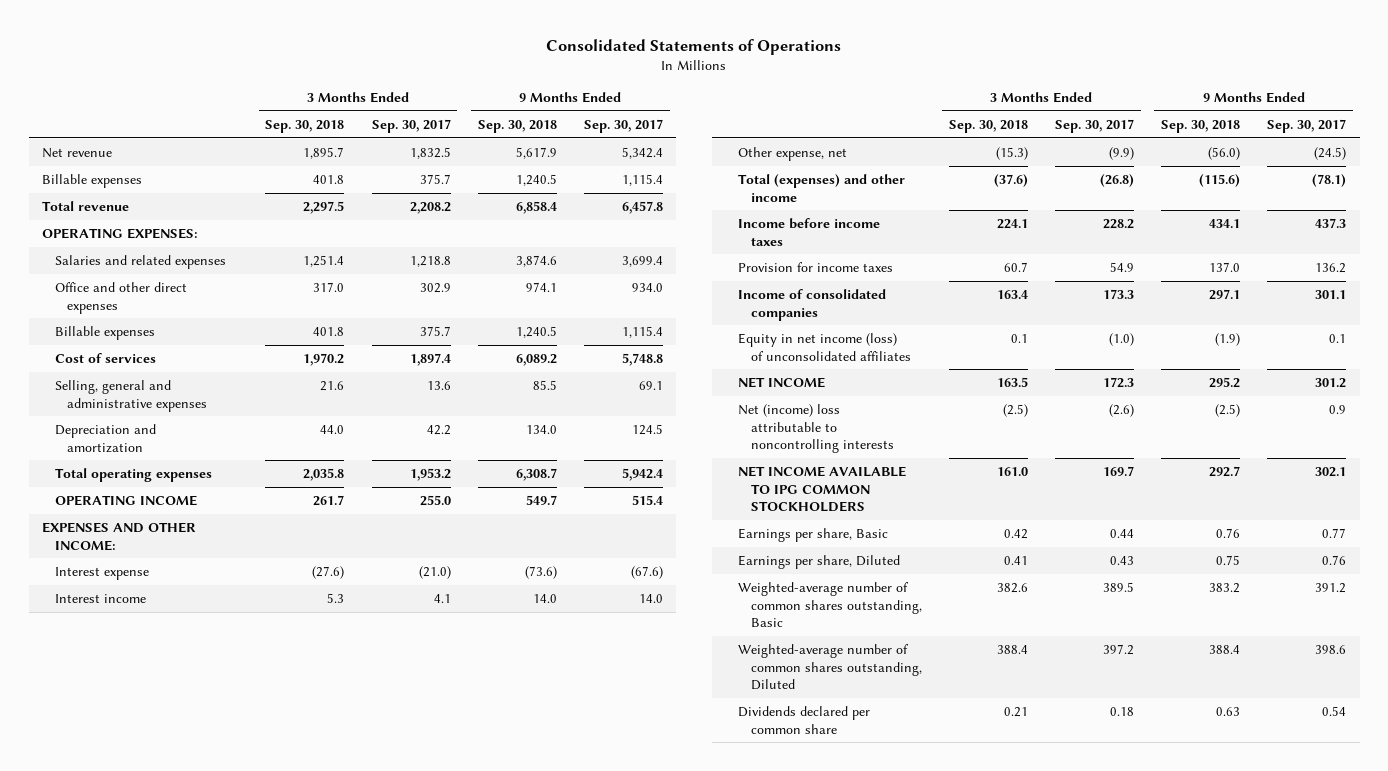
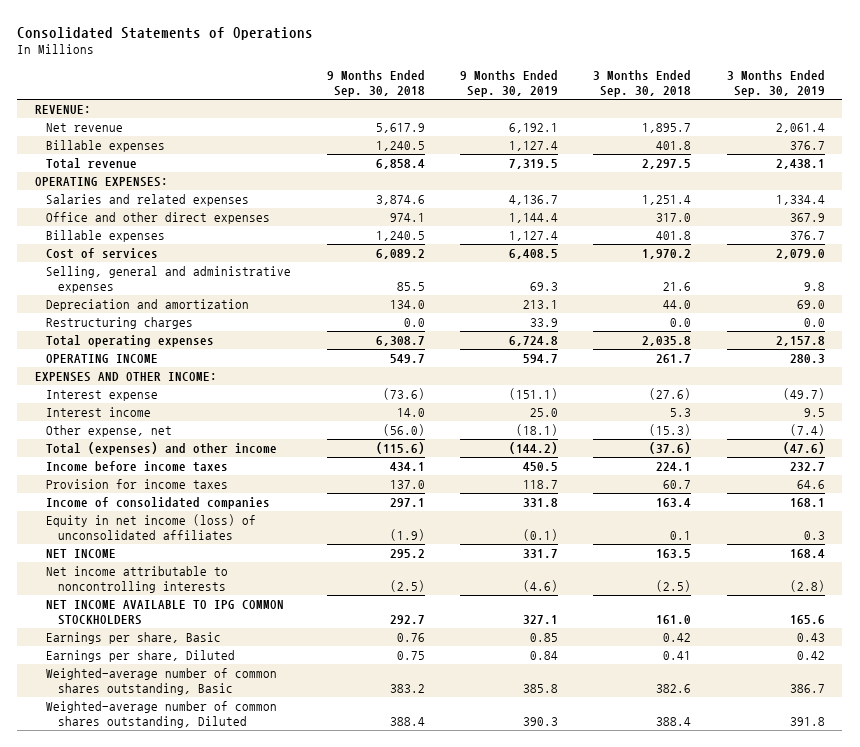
[371,118,451,133] Sep. 30, 2017 -> none
[583,118,663,133] Sep. 30, 2017 -> none
none -> [459,70,558,97] 9 Months Ended Sep. 30, 2019
none -> [726,70,825,97] 3 Months Ended Sep. 30, 2019
none -> [34,105,91,115] REVENUE:
none -> [46,317,194,330] Restructuring charges
[737,404,894,454] Net (income) loss attributable to noncontrolling interests -> [46,566,229,593] Net income attributable to noncontrolling interests
[737,706,870,734] Dividends declared per common share -> none

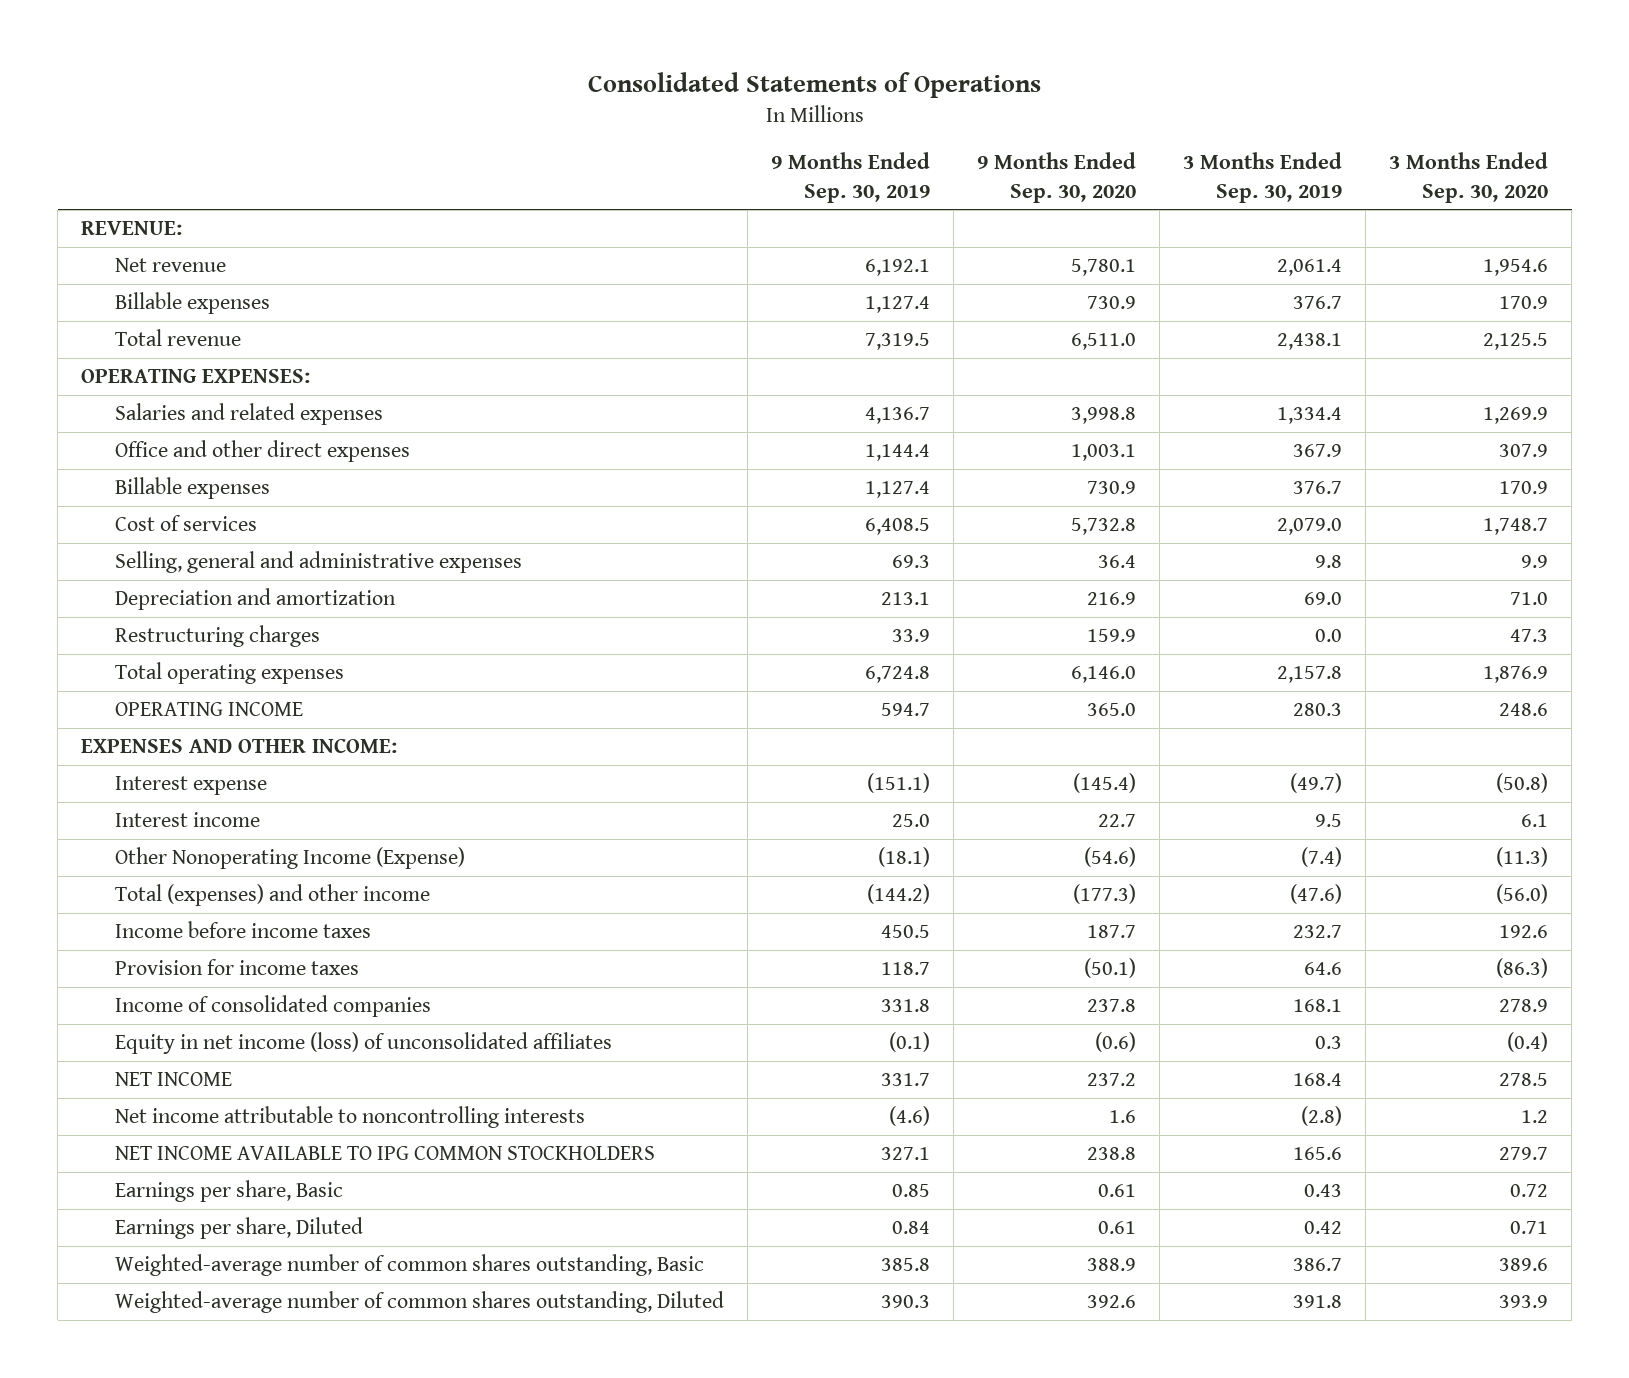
[326,70,425,97] 9 Months Ended Sep. 30, 2018 -> none
[593,70,692,97] 3 Months Ended Sep. 30, 2018 -> none
none -> [976,152,1136,203] 9 Months Ended Sep. 30, 2020
none -> [1389,152,1549,203] 3 Months Ended Sep. 30, 2020
[46,425,173,438] Other expense, net -> [114,847,465,870] Other Nonoperating Income (Expense)

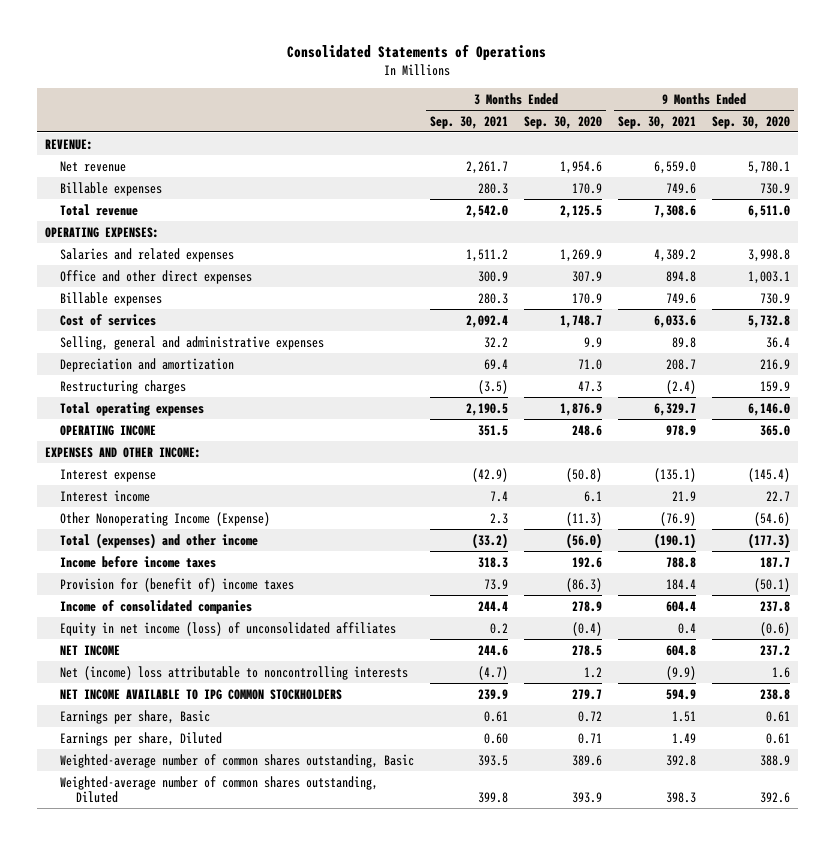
[770,152,930,203] 9 Months Ended Sep. 30, 2019 -> none
[1182,152,1342,203] 3 Months Ended Sep. 30, 2019 -> none
none -> [430,115,509,129] Sep. 30, 2021
none -> [618,115,697,129] Sep. 30, 2021
[114,959,359,976] Provision for income taxes -> [60,577,295,592] Provision for (benefit of) income taxes
[114,1106,585,1129] Net income attributable to noncontrolling interests -> [60,665,409,680] Net (income) loss attributable to noncontrolling interests

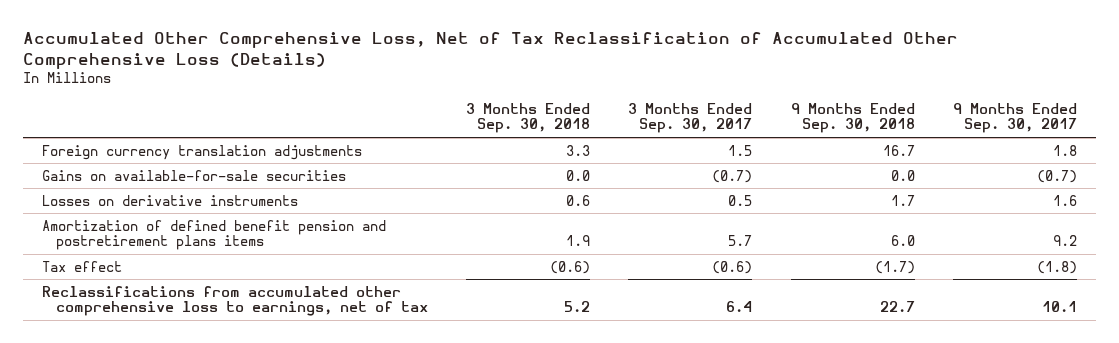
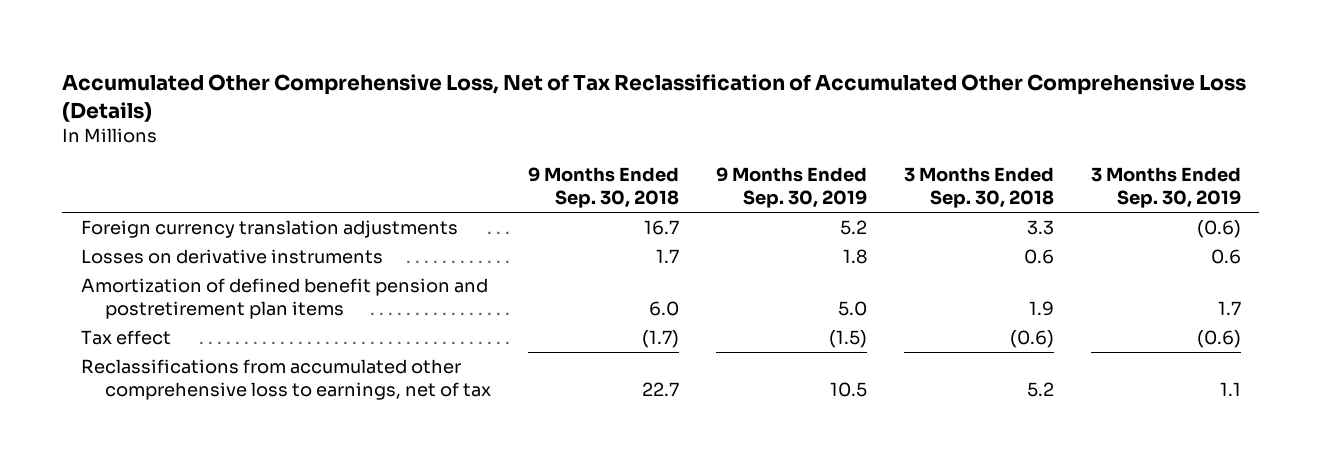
[628,102,753,134] 3 Months Ended Sep. 30, 2017 -> none
[952,102,1077,134] 9 Months Ended Sep. 30, 2017 -> none
none -> [716,167,868,209] 9 Months Ended Sep. 30, 2019
none -> [1091,167,1242,209] 3 Months Ended Sep. 30, 2019
[42,169,347,181] Gains on available-for-sale securities -> none
[42,219,387,251] Amortization of defined benefit pension and postretirement plans items -> [80,278,488,320] Amortization of defined benefit pension and postretirement plan items

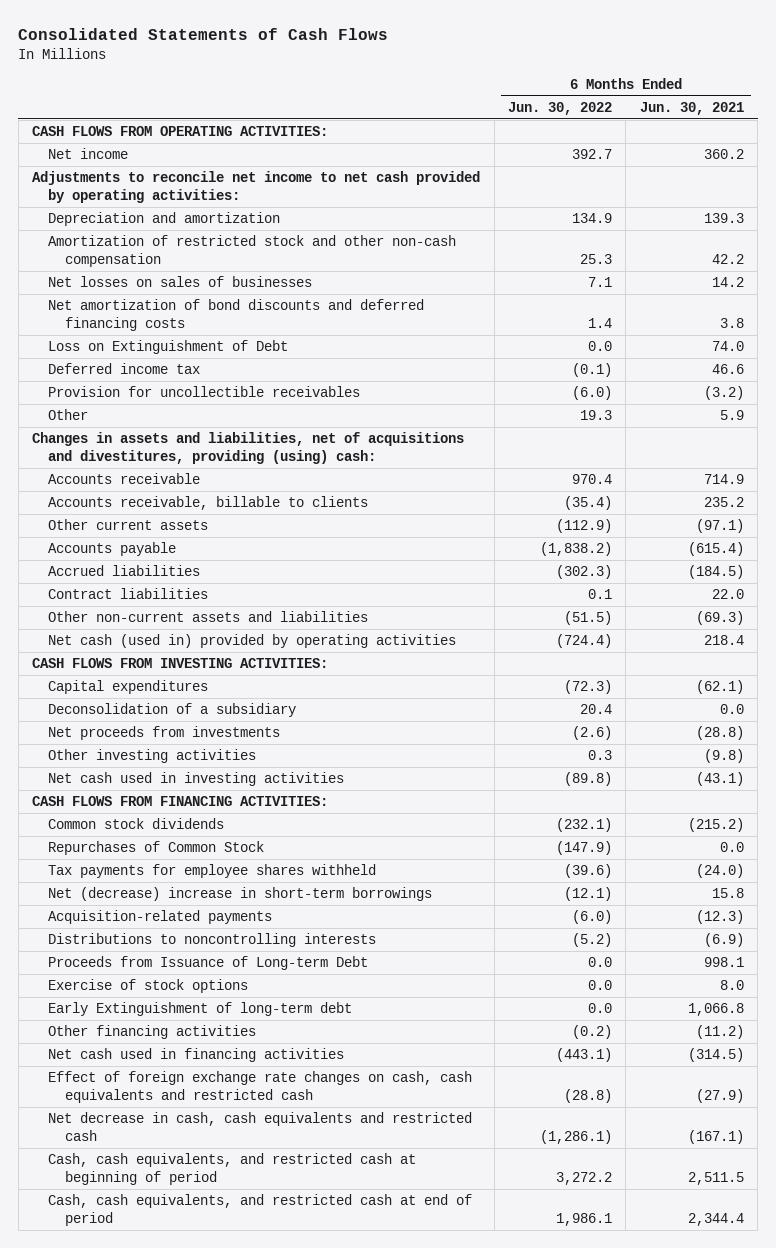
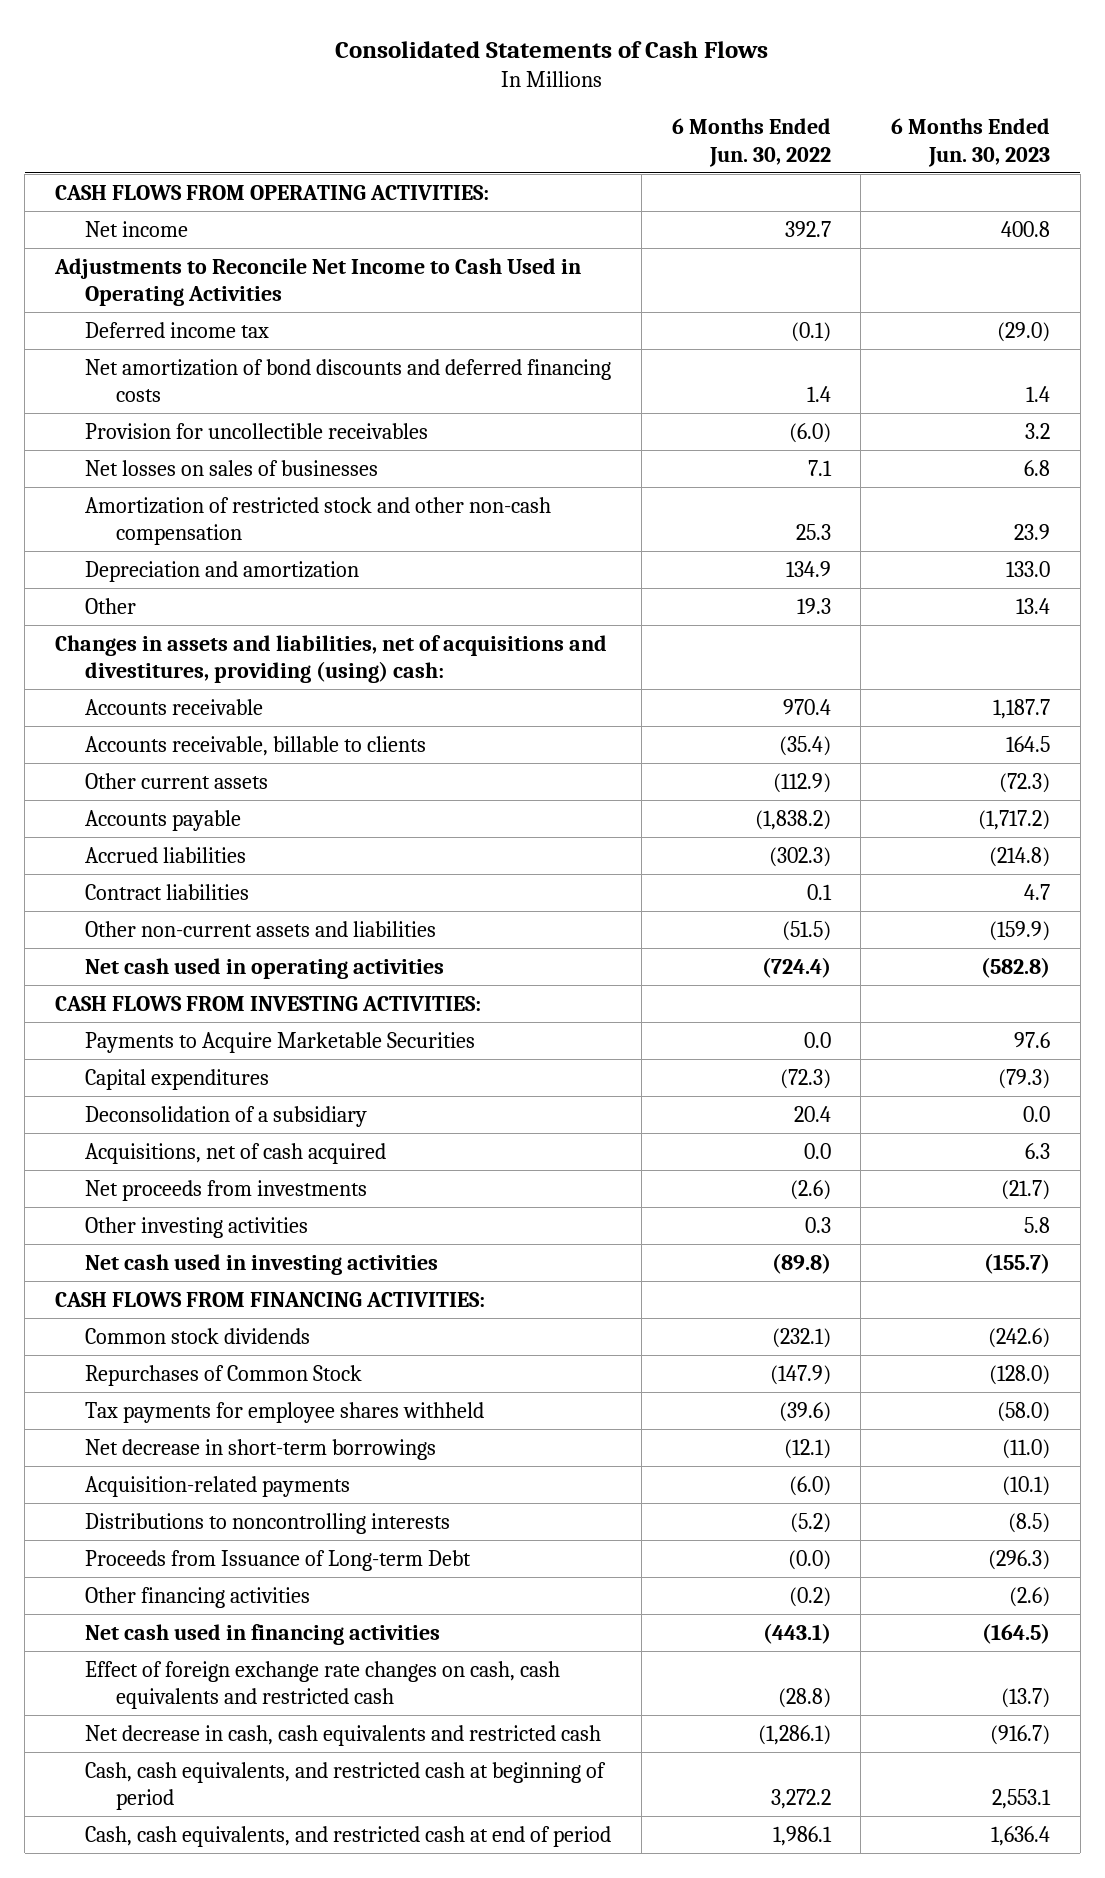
[639,101,744,115] Jun. 30, 2021 -> none
none -> [891,118,1051,167] 6 Months Ended Jun. 30, 2023
[48,340,289,355] Loss on Extinguishment of Debt -> none
[32,171,481,203] Adjustments to reconcile net income to net cash provided by operating activities: -> [53,257,581,307] Adjustments to Reconcile Net Income to Cash Used in Operating Activities
[48,299,425,331] Net amortization of bond discounts and deferred financing costs -> [85,358,612,403] Net amortization of bond discounts and deferred financing costs
[48,276,313,288] Net losses on sales of businesses -> [85,459,379,476] Net losses on sales of businesses
[48,235,457,267] Amortization of restricted stock and other non-cash compensation -> [85,496,552,546] Amortization of restricted stock and other non-cash compensation
[48,212,281,227] Depreciation and amortization -> [85,560,360,582] Depreciation and amortization
[48,634,457,649] Net cash (used in) provided by operating activities -> [85,957,445,979] Net cash used in operating activities
none -> [85,1031,476,1053] Payments to Acquire Marketable Securities
none -> [85,1142,387,1164] Acquisitions, net of cash acquired
[48,887,433,902] Net (decrease) increase in short-term borrowings -> [85,1438,437,1460] Net decrease in short-term borrowings
[48,979,249,994] Exercise of stock options -> none
[48,1002,353,1017] Early Extinguishment of long-term debt -> none
[587,957,612,968] 0.0 -> [787,1549,831,1570] (0.0)

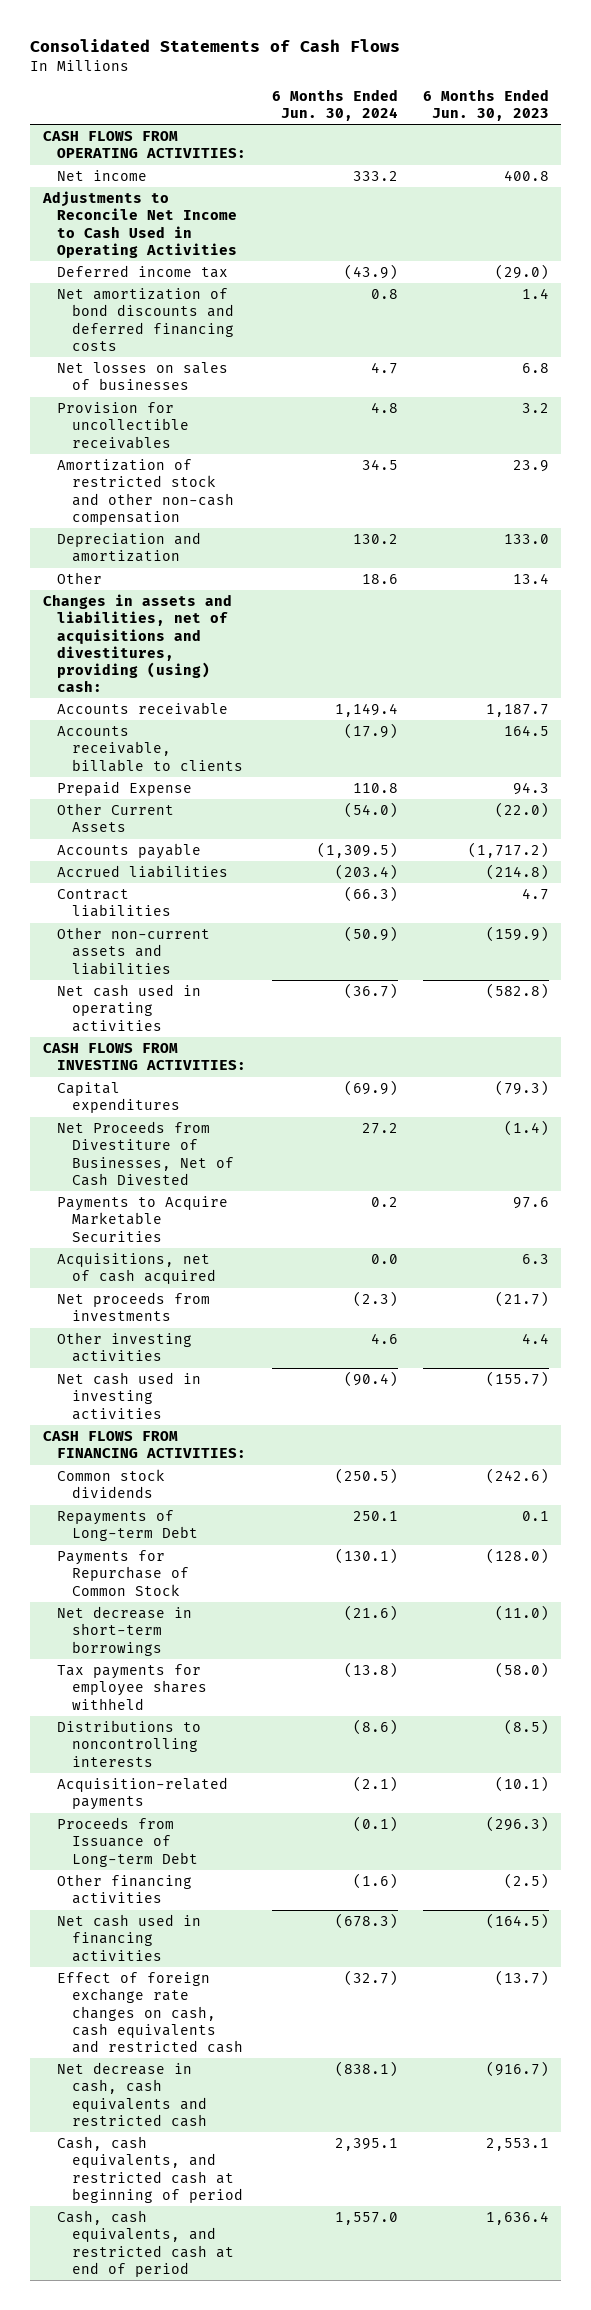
[671,118,831,167] 6 Months Ended Jun. 30, 2022 -> none
none -> [271,88,398,122] 6 Months Ended Jun. 30, 2024
[85,422,429,439] Provision for uncollectible receivables -> [57,402,190,449] Provision for uncollectible receivables
none -> [57,781,193,797] Prepaid Expense
[85,772,269,789] Other current assets -> [57,803,175,833] Other Current Assets
[999,772,1051,793] (72.3) -> [494,802,549,819] (22.0)
[85,1105,368,1127] Deconsolidation of a subsidiary -> none
none -> [57,1121,235,1186] Net Proceeds from Divestiture of Businesses, Net of Cash Divested
[85,1031,476,1053] Payments to Acquire Marketable Securities -> [57,1196,229,1242] Payments to Acquire Marketable Securities
[1024,1216,1051,1233] 5.8 -> [521,1333,549,1345] 4.4
none -> [57,1510,199,1542] Repayments of Long-term Debt
[85,1364,363,1386] Repurchases of Common Stock -> [57,1550,190,1596] Payments for Repurchase of Common Stock
[85,1401,485,1423] Tax payments for employee shares withheld -> [57,1664,208,1710] Tax payments for employee shares withheld
[85,1475,351,1497] Acquisition-related payments -> [57,1777,229,1811] Acquisition-related payments
[1009,1586,1051,1607] (2.6) -> [503,1873,549,1890] (2.5)

